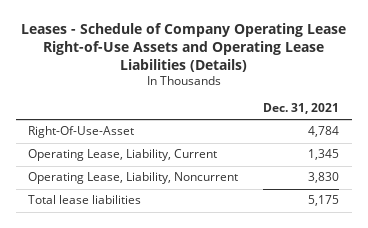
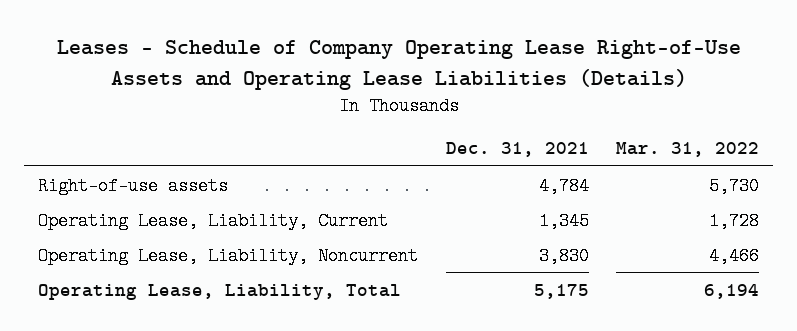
none -> [616,142,760,158] Mar. 31, 2022
[28,126,135,139] Right-Of-Use-Asset -> [37,176,228,195] Right-of-use assets
[28,195,142,205] Total lease liabilities -> [37,283,401,300] Operating Lease, Liability, Total

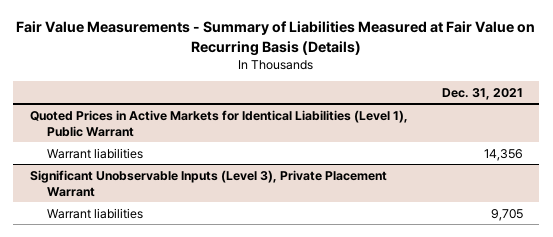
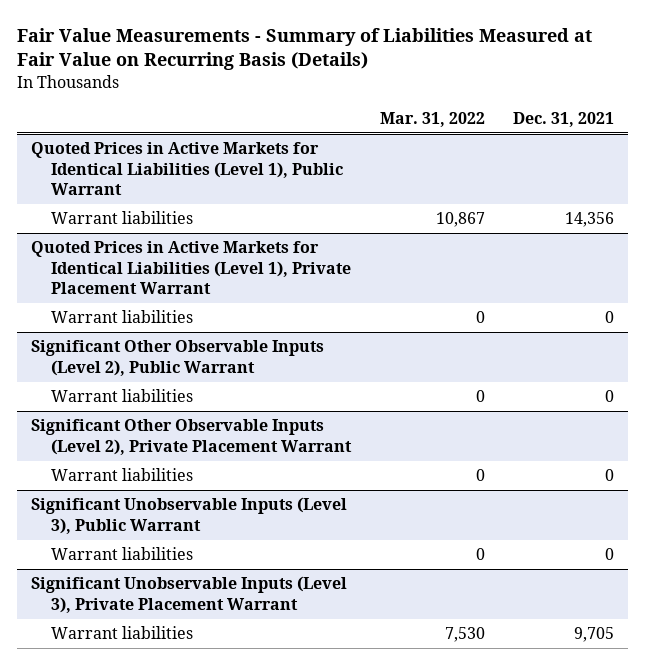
none -> [379,111,485,127] Mar. 31, 2022
none -> [31,241,352,295] Quoted Prices in Active Markets for Identical Liabilities (Level 1), Private Placement Warrant
none -> [51,310,194,324] Warrant liabilities
none -> [31,340,325,376] Significant Other Observable Inputs (Level 2), Public Warrant
none -> [51,389,194,403] Warrant liabilities
none -> [31,419,353,455] Significant Other Observable Inputs (Level 2), Private Placement Warrant
none -> [51,468,194,482] Warrant liabilities
none -> [31,497,348,534] Significant Unobservable Inputs (Level 3), Public Warrant
none -> [51,547,194,561] Warrant liabilities

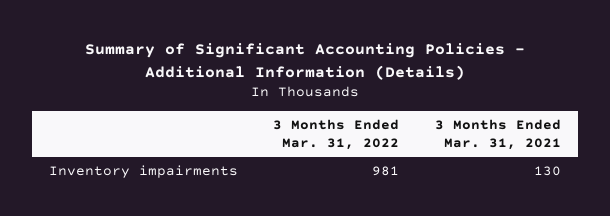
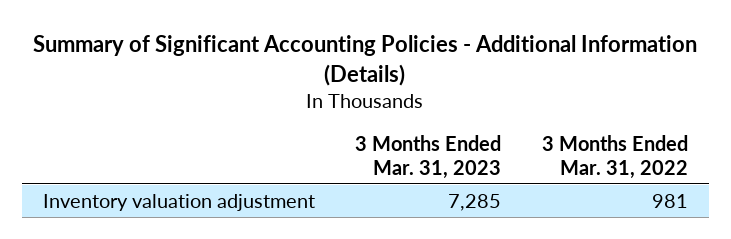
[434,118,561,151] 3 Months Ended Mar. 31, 2021 -> none
none -> [355,134,502,179] 3 Months Ended Mar. 31, 2023
[49,164,239,178] Inventory impairments -> [42,193,315,211] Inventory valuation adjustment

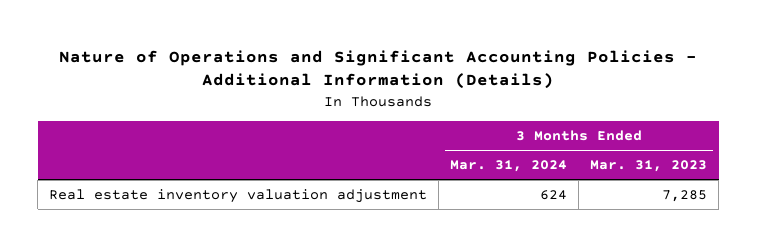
[33,35,698,87] Summary of Significant Accounting Policies - Additional Information (Details) -> [59,49,698,90] Nature of Operations and Significant Accounting Policies - Additional Information (Details)
[542,134,689,179] 3 Months Ended Mar. 31, 2022 -> none
none -> [450,160,568,173] Mar. 31, 2024
[42,193,315,211] Inventory valuation adjustment -> [49,189,428,204] Real estate inventory valuation adjustment

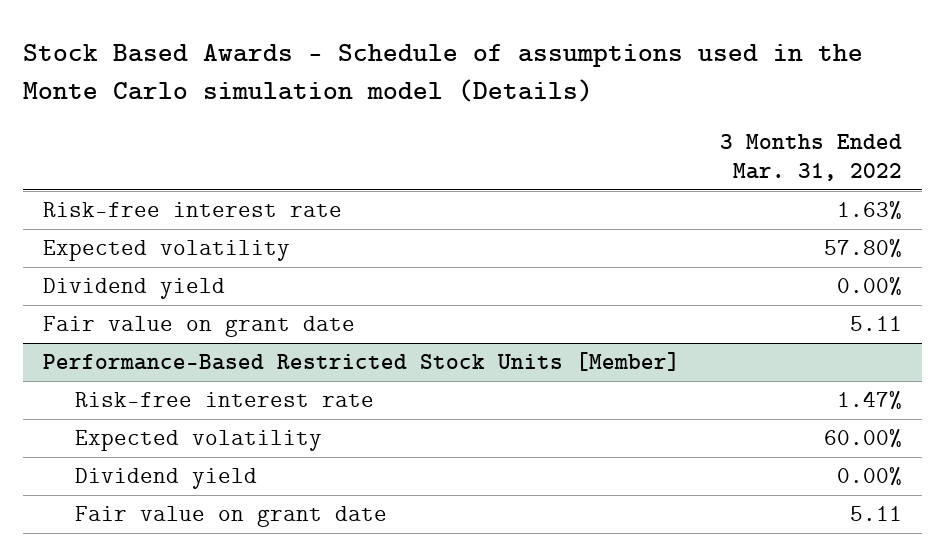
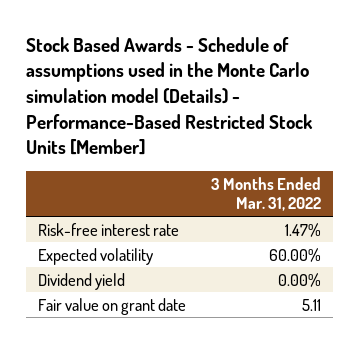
[23,43,864,102] Stock Based Awards - Schedule of assumptions used in the Monte Carlo simulation model (Details) -> [26,36,314,156] Stock Based Awards - Schedule of assumptions used in the Monte Carlo simulation model (Details) - Performance-Based Restricted Stock Units [Member]
[43,202,343,218] Risk-free interest rate -> none
[43,240,291,262] Expected volatility -> none
[43,278,226,300] Dividend yield -> none
[43,316,356,338] Fair value on grant date -> none
[43,352,681,372] Performance-Based Restricted Stock Units [Member] -> none

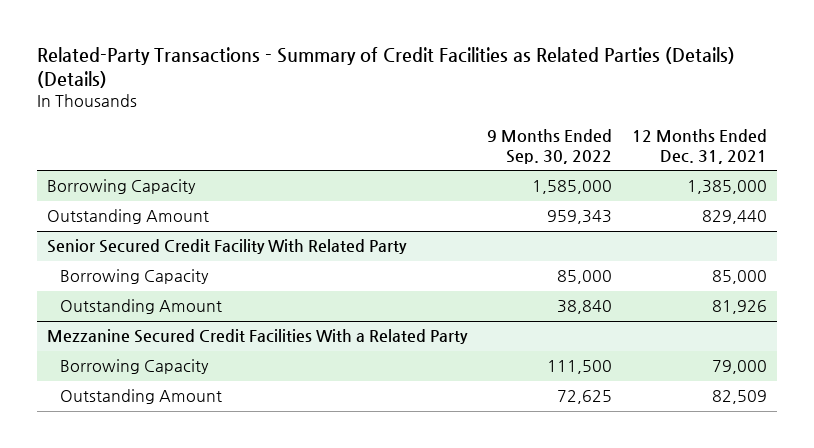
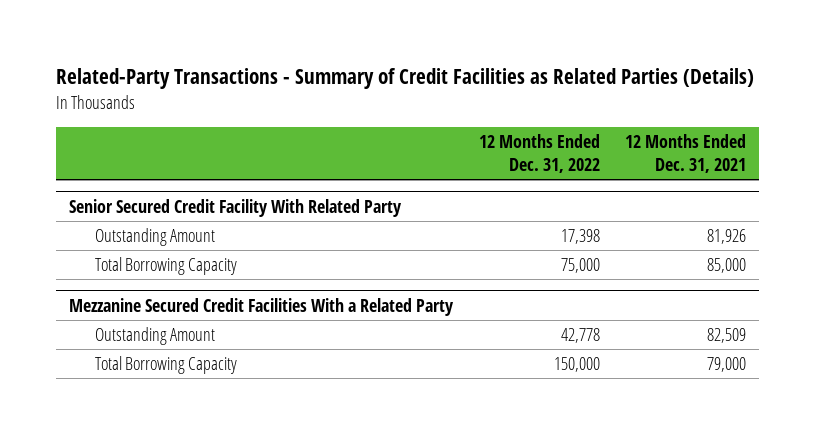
[37,46,736,88] Related-Party Transactions - Summary of Credit Facilities as Related Parties (Details) (Details) -> [56,68,755,90] Related-Party Transactions - Summary of Credit Facilities as Related Parties (Details)
[487,129,613,164] 9 Months Ended Sep. 30, 2022 -> none
none -> [478,133,600,174] 12 Months Ended Dec. 31, 2022
[47,179,197,195] Borrowing Capacity -> none
[47,209,210,225] Outstanding Amount -> none
[59,269,209,285] Borrowing Capacity -> none
none -> [94,257,237,276] Total Borrowing Capacity
[59,359,209,375] Borrowing Capacity -> none
none -> [94,356,237,375] Total Borrowing Capacity

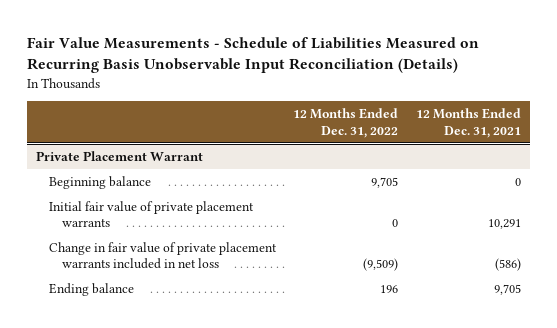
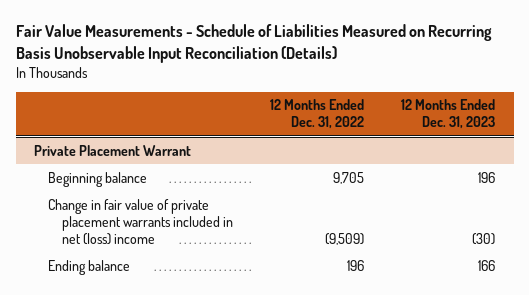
[416,108,522,138] 12 Months Ended Dec. 31, 2021 -> none
none -> [401,99,496,130] 12 Months Ended Dec. 31, 2023
[48,200,254,228] Initial fair value of private placement warrants -> none
[48,241,277,270] Change in fair value of private placement warrants included in net loss -> [48,198,233,246] Change in fair value of private placement warrants included in net (loss) income

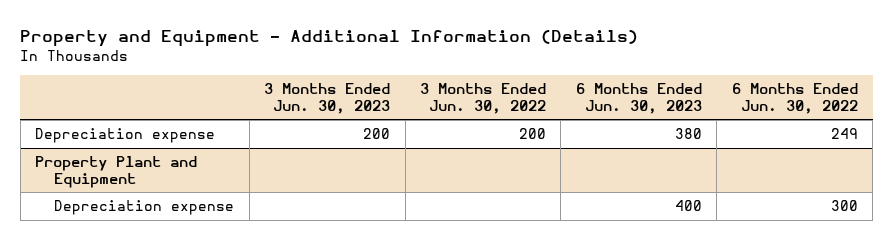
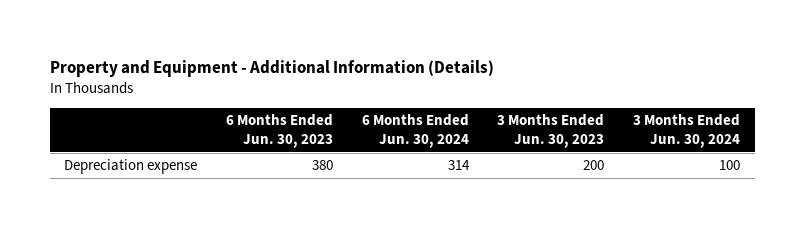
[420,82,547,114] 3 Months Ended Jun. 30, 2022 -> none
[731,82,858,114] 6 Months Ended Jun. 30, 2022 -> none
none -> [361,114,469,148] 6 Months Ended Jun. 30, 2024
none -> [633,114,741,148] 3 Months Ended Jun. 30, 2024
[35,156,198,188] Property Plant and Equipment -> none
[54,200,235,216] Depreciation expense -> none

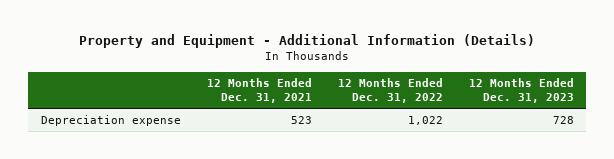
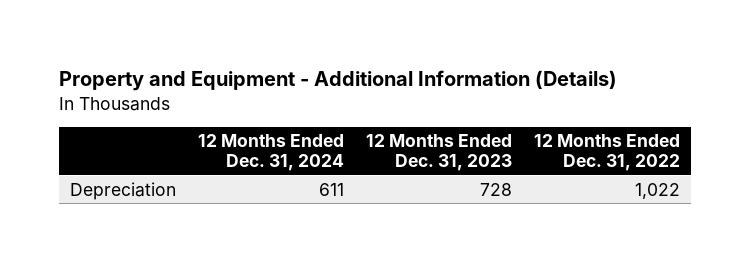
[206,77,312,103] 12 Months Ended Dec. 31, 2021 -> none
none -> [198,134,345,172] 12 Months Ended Dec. 31, 2024
[40,115,181,127] Depreciation expense -> [70,182,177,201] Depreciation

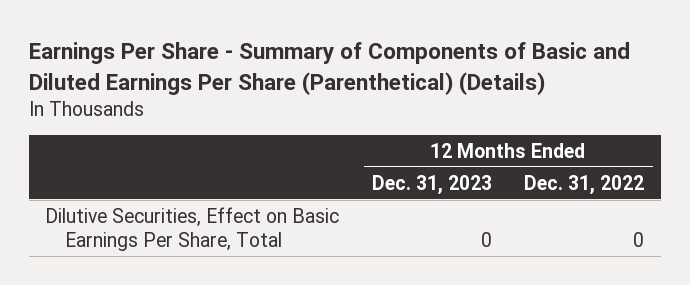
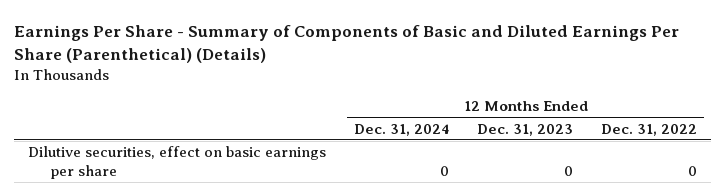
none -> [354,123,450,136] Dec. 31, 2024
[45,206,340,251] Dilutive Securities, Effect on Basic Earnings Per Share, Total -> [28,146,327,179] Dilutive securities, effect on basic earnings per share

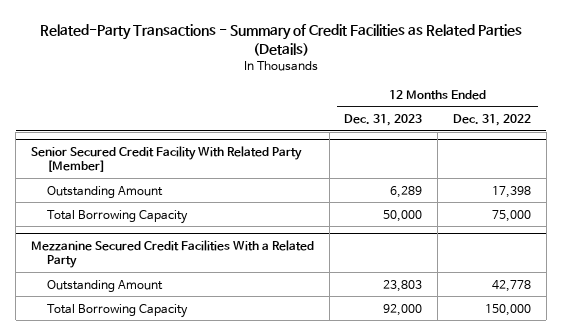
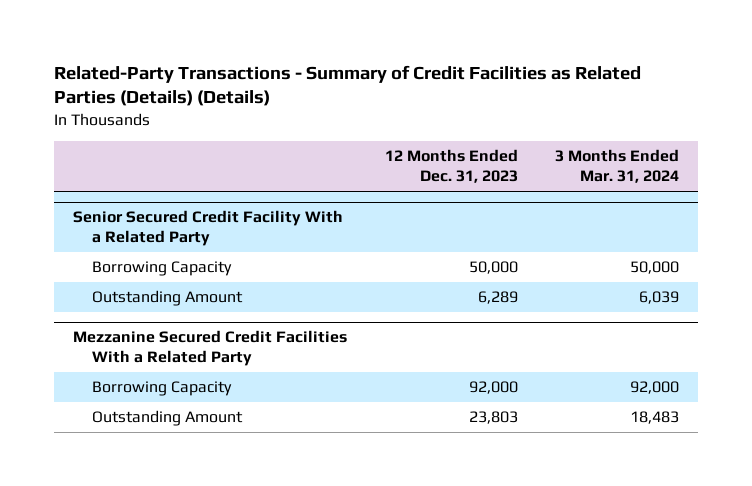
[39,23,522,56] Related-Party Transactions - Summary of Credit Facilities as Related Parties (Details) -> [53,64,641,107] Related-Party Transactions - Summary of Credit Facilities as Related Parties (Details) (Details)
[452,114,531,127] Dec. 31, 2022 -> none
none -> [555,149,680,184] 3 Months Ended Mar. 31, 2024
[31,145,303,173] Senior Secured Credit Facility With Related Party [Member] -> [72,210,343,247] Senior Secured Credit Facility With a Related Party
none -> [91,261,232,277] Borrowing Capacity
[46,209,188,224] Total Borrowing Capacity -> none
none -> [91,381,232,397] Borrowing Capacity
[46,303,188,318] Total Borrowing Capacity -> none

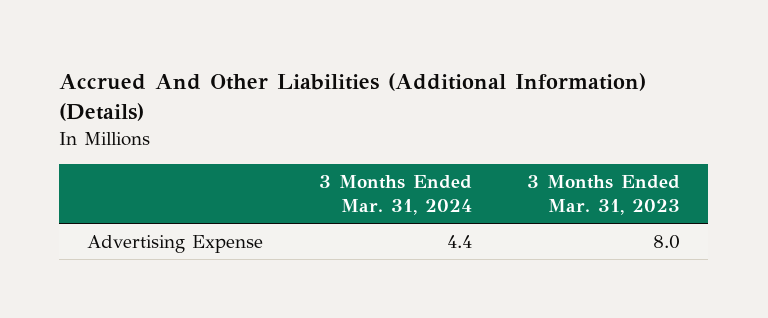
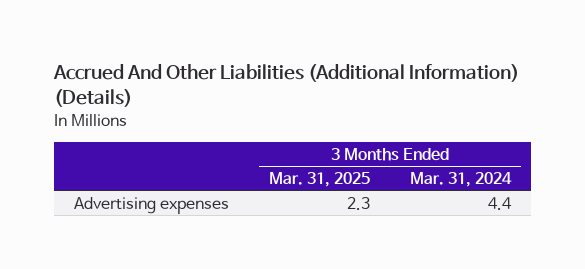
[527,175,681,216] 3 Months Ended Mar. 31, 2023 -> none
none -> [269,171,371,187] Mar. 31, 2025
[87,235,264,254] Advertising Expense -> [74,196,230,214] Advertising expenses

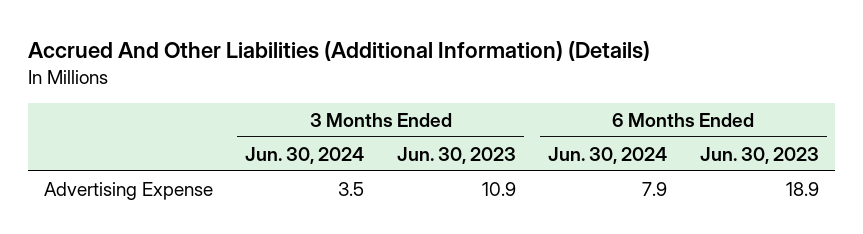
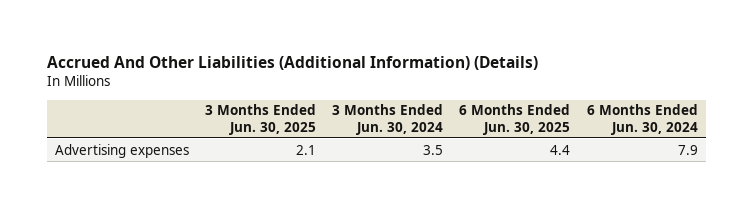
[396,146,516,164] Jun. 30, 2023 -> none
[699,146,819,164] Jun. 30, 2023 -> none
none -> [205,104,317,135] 3 Months Ended Jun. 30, 2025
none -> [459,104,571,135] 6 Months Ended Jun. 30, 2025
[43,181,213,200] Advertising Expense -> [55,143,190,158] Advertising expenses

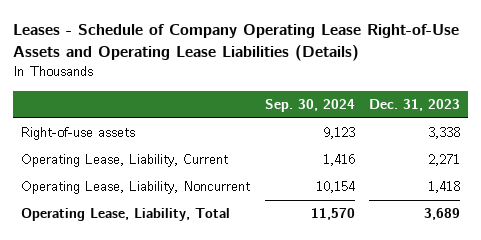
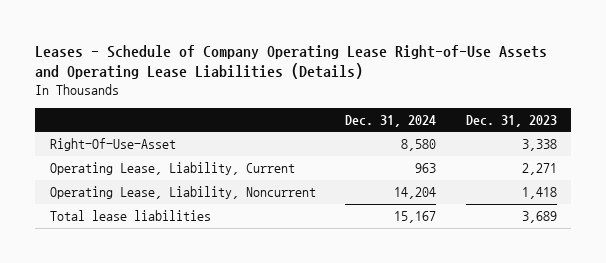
[264,98,355,112] Sep. 30, 2024 -> none
none -> [345,114,437,127] Dec. 31, 2024
[20,127,135,141] Right-of-use assets -> [49,138,176,152] Right-Of-Use-Asset
[20,208,230,222] Operating Lease, Liability, Total -> [49,210,211,222] Total lease liabilities

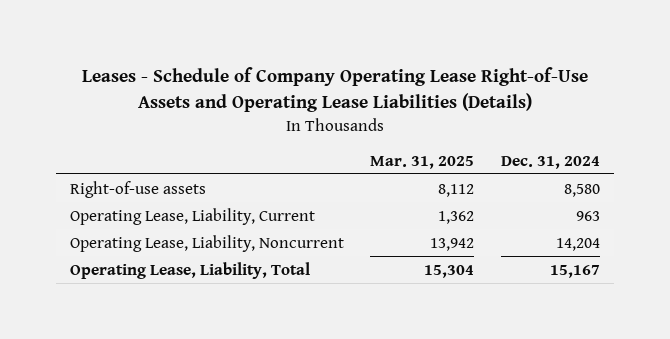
[465,114,557,127] Dec. 31, 2023 -> none
none -> [370,155,475,169] Mar. 31, 2025
[49,138,176,152] Right-Of-Use-Asset -> [69,180,206,198] Right-of-use assets
[49,210,211,222] Total lease liabilities -> [69,261,310,279] Operating Lease, Liability, Total

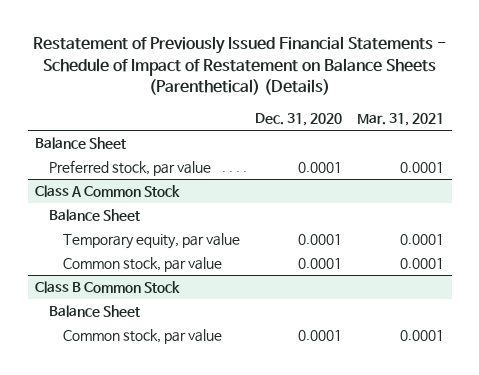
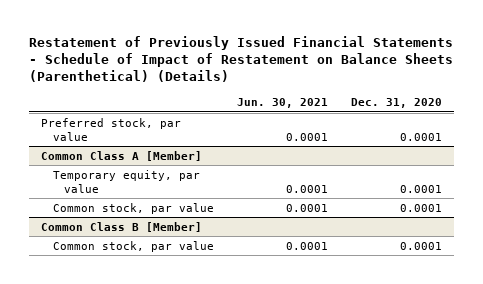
[357,113,445,127] Mar. 31, 2021 -> none
none -> [237,98,329,109] Jun. 30, 2021
[35,137,127,150] Balance Sheet -> none
[49,209,141,222] Balance Sheet -> none
[35,185,181,198] Class A Common Stock -> [40,150,202,161] Common Class A [Member]
[49,305,141,318] Balance Sheet -> none
[35,281,181,294] Class B Common Stock -> [40,221,202,232] Common Class B [Member]

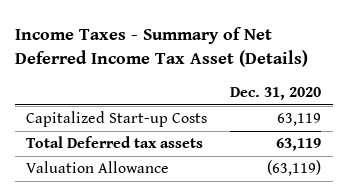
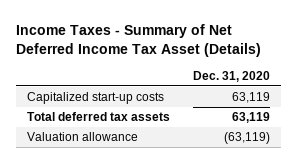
[26,111,208,128] Capitalized Start-up Costs -> [27,92,165,105] Capitalized start-up costs
[26,136,204,149] Total Deferred tax assets -> [27,112,171,122] Total deferred tax assets
[26,161,170,174] Valuation Allowance -> [27,132,139,142] Valuation allowance

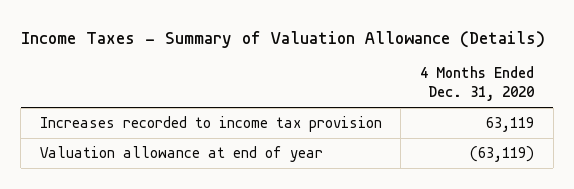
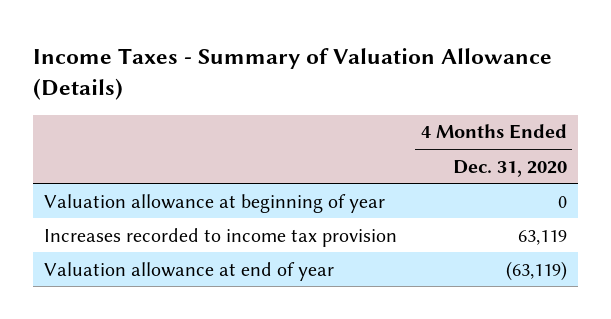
none -> [44,193,386,213] Valuation allowance at beginning of year

